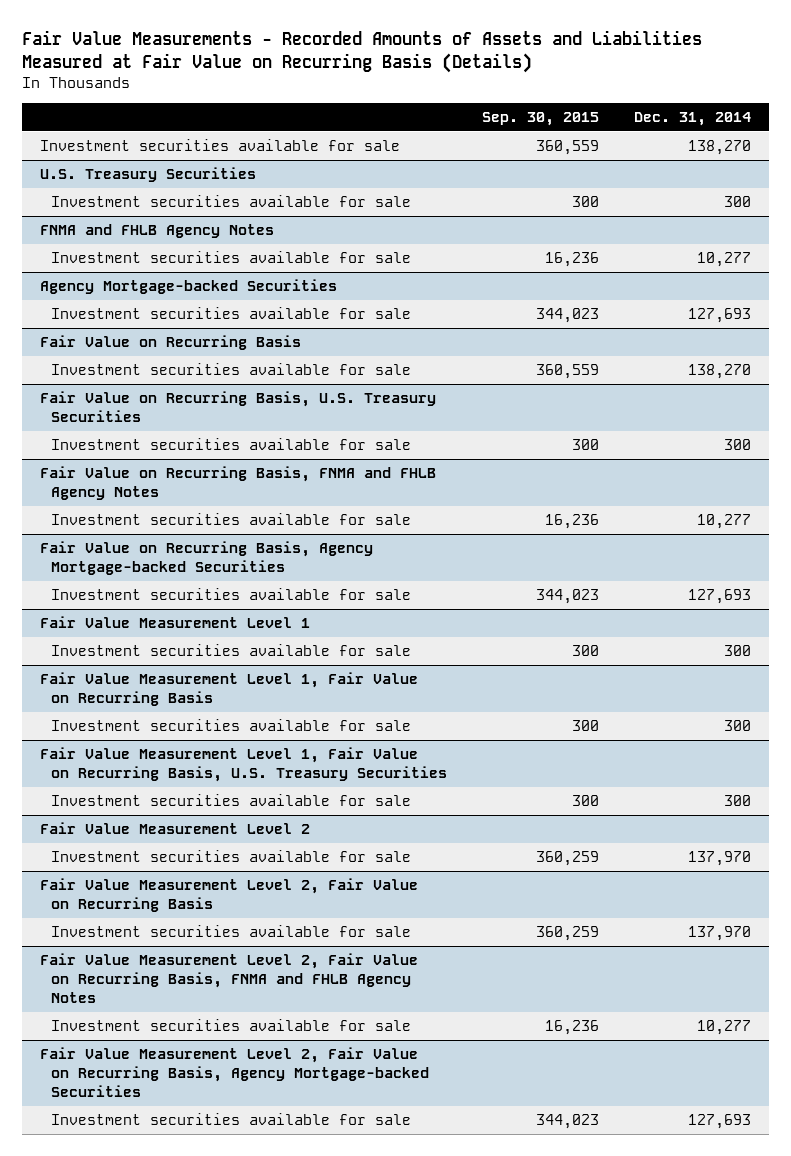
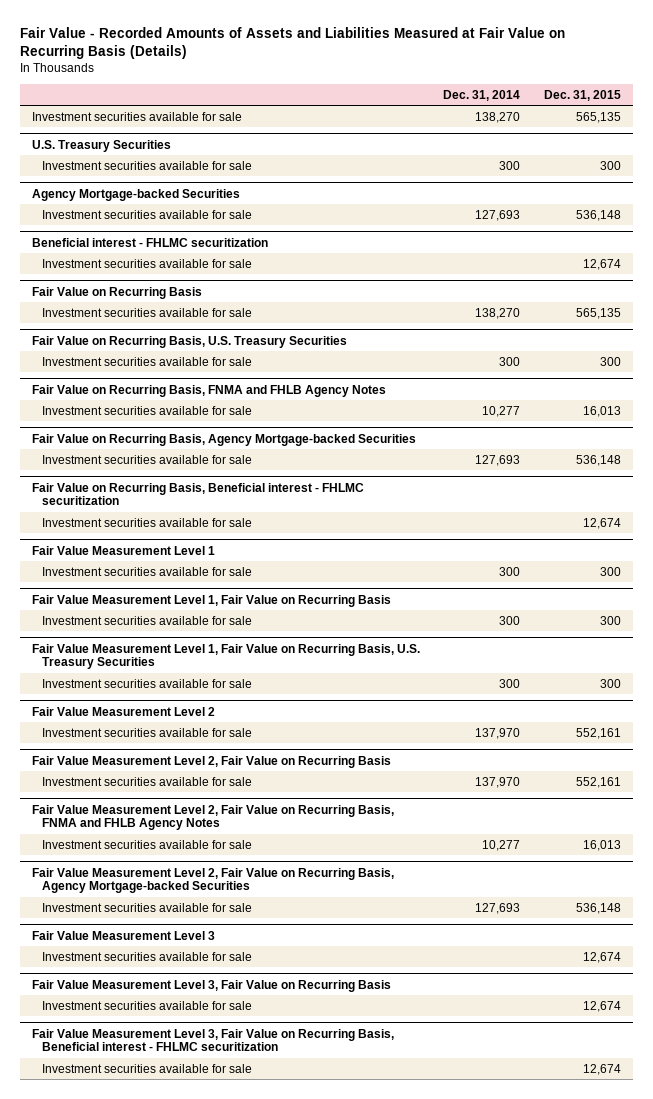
[22,30,703,74] Fair Value Measurements - Recorded Amounts of Assets and Liabilities Measured at Fair Value on Recurring Basis (Details) -> [19,27,565,60] Fair Value - Recorded Amounts of Assets and Liabilities Measured at Fair Value on Recurring Basis (Details)
[482,111,600,126] Sep. 30, 2015 -> none
none -> [544,89,622,101] Dec. 31, 2015
[40,224,275,239] FNMA and FHLB Agency Notes -> none
[50,251,411,264] Investment securities available for sale -> none
none -> [31,237,268,247] Beneficial interest - FHLMC securitization
none -> [41,258,252,268] Investment securities available for sale
none -> [31,482,364,506] Fair Value on Recurring Basis, Beneficial interest - FHLMC securitization
none -> [41,517,252,527] Investment securities available for sale
none -> [31,930,215,940] Fair Value Measurement Level 3
none -> [41,951,252,961] Investment securities available for sale
none -> [31,979,391,992] Fair Value Measurement Level 3, Fair Value on Recurring Basis
none -> [41,1000,252,1010] Investment securities available for sale
none -> [31,1028,394,1052] Fair Value Measurement Level 3, Fair Value on Recurring Basis, Beneficial interest - FHLMC securitization
none -> [41,1063,252,1073] Investment securities available for sale

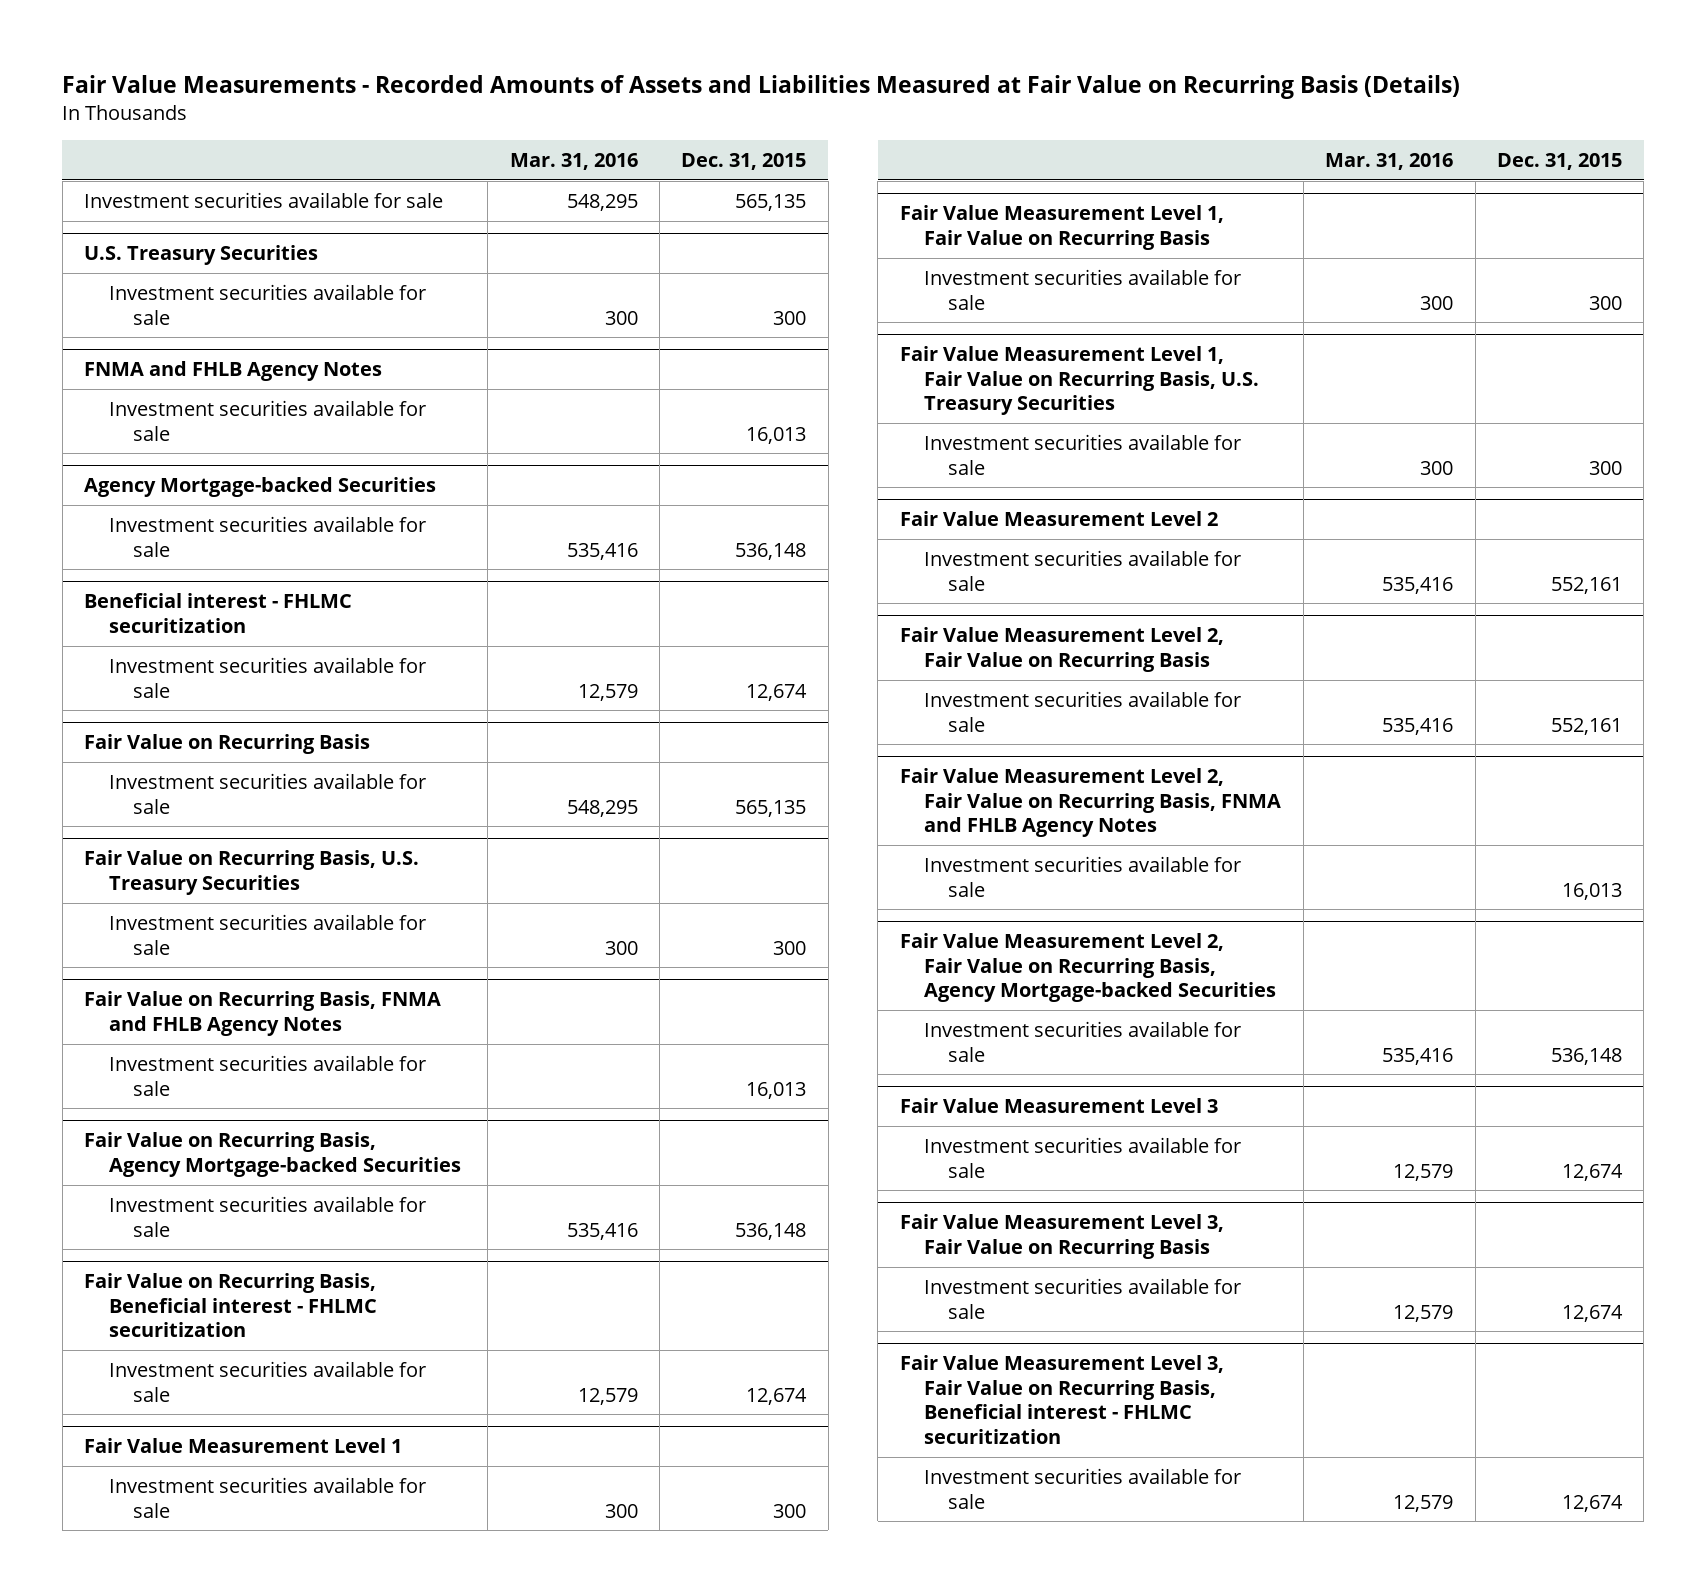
[19,27,565,60] Fair Value - Recorded Amounts of Assets and Liabilities Measured at Fair Value on Recurring Basis (Details) -> [62,75,1461,100] Fair Value Measurements - Recorded Amounts of Assets and Liabilities Measured at Fair Value on Recurring Basis (Details)
[443,89,521,101] Dec. 31, 2014 -> none
none -> [509,152,638,170] Mar. 31, 2016
none -> [84,361,383,382] FNMA and FHLB Agency Notes
none -> [108,399,426,441] Investment securities available for sale

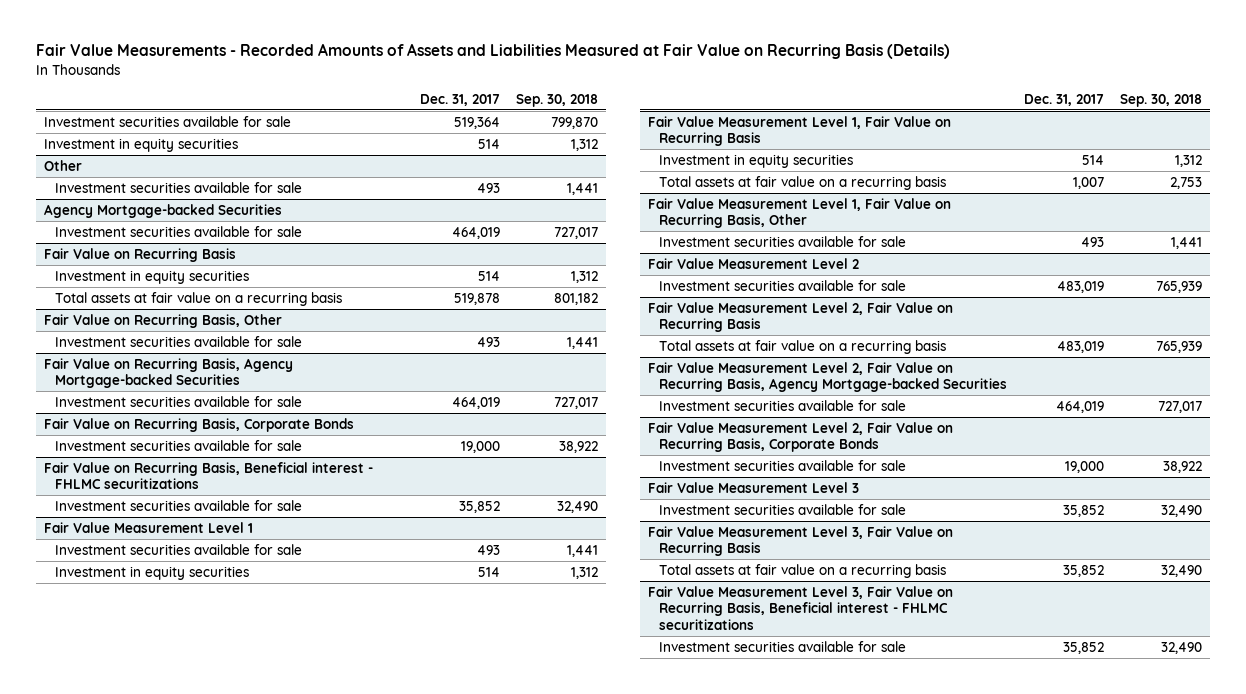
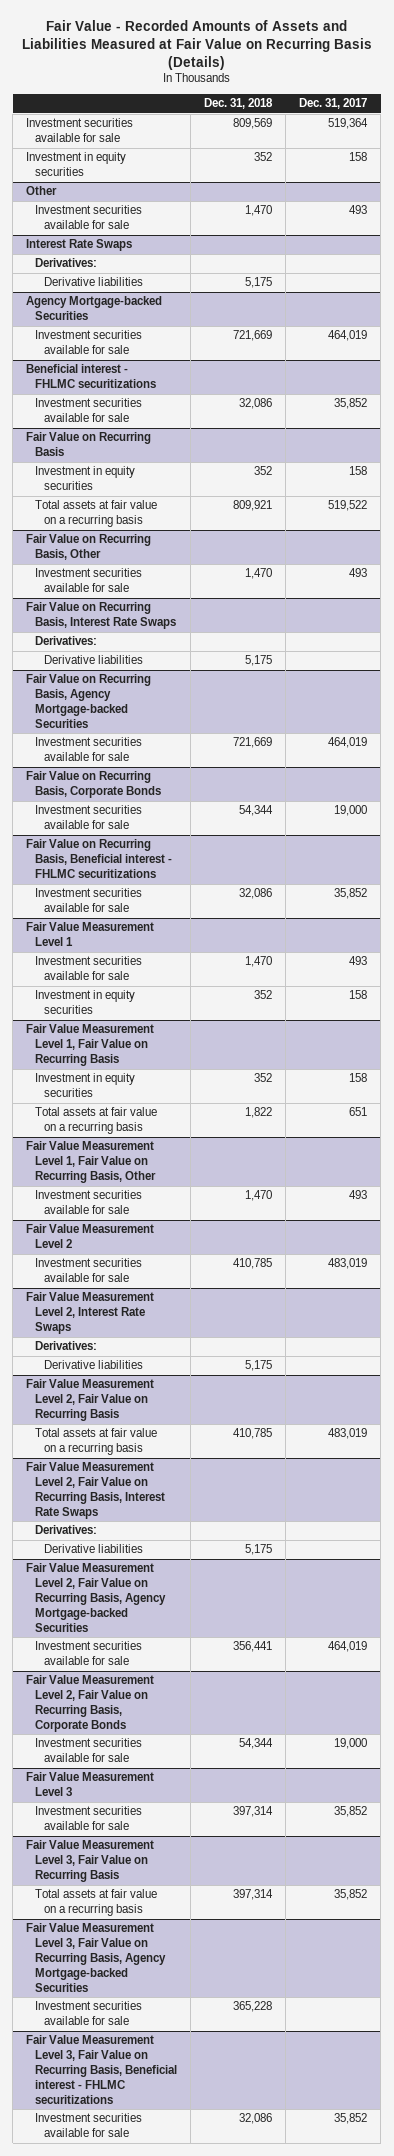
[35,43,950,60] Fair Value Measurements - Recorded Amounts of Assets and Liabilities Measured at Fair Value on Recurring Basis (Details) -> [21,19,372,70] Fair Value - Recorded Amounts of Assets and Liabilities Measured at Fair Value on Recurring Basis (Details)
[515,93,598,107] Sep. 30, 2018 -> none
none -> [204,98,274,110] Dec. 31, 2018
[477,138,500,149] 514 -> [349,152,368,162] 158
none -> [26,239,133,252] Interest Rate Swaps
none -> [35,258,98,268] Derivatives:
none -> [44,277,144,287] Derivative liabilities
none -> [26,364,157,389] Beneficial interest - FHLMC securitizations
none -> [35,398,143,423] Investment securities available for sale
[477,270,500,281] 514 -> [349,466,368,476] 158
[453,292,500,305] 519,878 -> [328,500,368,512] 519,522
none -> [26,602,177,630] Fair Value on Recurring Basis, Interest Rate Swaps
none -> [35,636,98,646] Derivatives:
none -> [44,655,144,665] Derivative liabilities
[477,566,500,577] 514 -> [349,990,368,1000] 158
[1081,154,1104,165] 514 -> [349,1073,368,1083] 158
[1072,176,1104,189] 1,007 -> [349,1107,368,1117] 651
none -> [26,1292,155,1335] Fair Value Measurement Level 2, Interest Rate Swaps
none -> [35,1341,98,1351] Derivatives:
none -> [44,1360,144,1370] Derivative liabilities
none -> [26,1462,166,1520] Fair Value Measurement Level 2, Fair Value on Recurring Basis, Interest Rate Swaps
none -> [35,1525,98,1535] Derivatives:
none -> [44,1544,144,1554] Derivative liabilities
none -> [26,1923,167,1992] Fair Value Measurement Level 3, Fair Value on Recurring Basis, Agency Mortgage-backed Securities
none -> [35,2001,143,2026] Investment securities available for sale

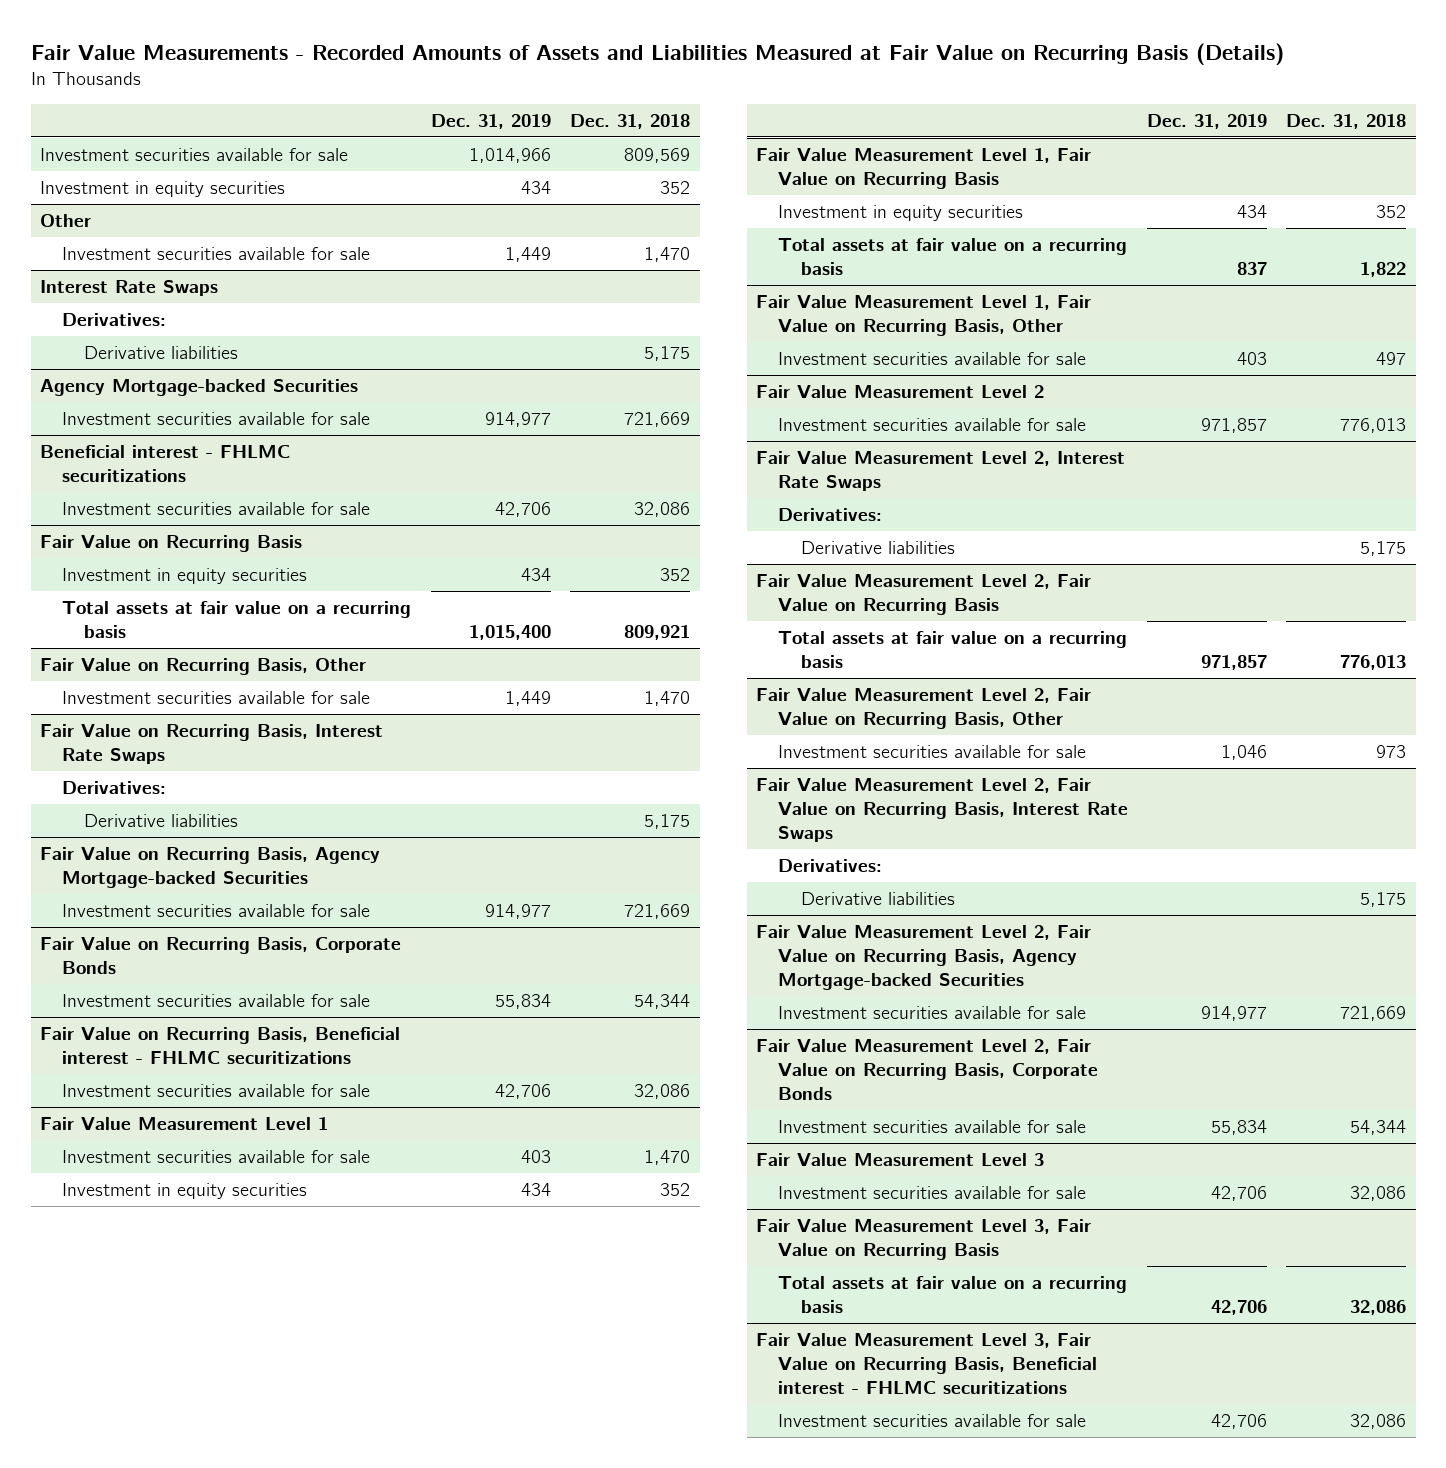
[21,19,372,70] Fair Value - Recorded Amounts of Assets and Liabilities Measured at Fair Value on Recurring Basis (Details) -> [30,42,1284,65] Fair Value Measurements - Recorded Amounts of Assets and Liabilities Measured at Fair Value on Recurring Basis (Details)
[299,98,368,110] Dec. 31, 2017 -> none
none -> [431,113,552,129] Dec. 31, 2019
[245,1190,273,1202] 1,470 -> [1376,351,1407,365] 497
[233,1258,273,1270] 410,785 -> [1340,417,1407,433] 776,013
[233,1428,273,1440] 410,785 -> [1340,654,1407,670] 776,013
none -> [756,687,1092,729] Fair Value Measurement Level 2, Fair Value on Recurring Basis, Other
none -> [778,744,1087,758] Investment securities available for sale
[233,1641,273,1653] 356,441 -> [1340,1005,1407,1021] 721,669
[233,1806,274,1818] 397,314 -> [1350,1185,1407,1201] 32,086
[26,1923,167,1992] Fair Value Measurement Level 3, Fair Value on Recurring Basis, Agency Mortgage-backed Securities -> none
[35,2001,143,2026] Investment securities available for sale -> none
[233,1889,274,1901] 397,314 -> [1350,1299,1407,1315] 32,086

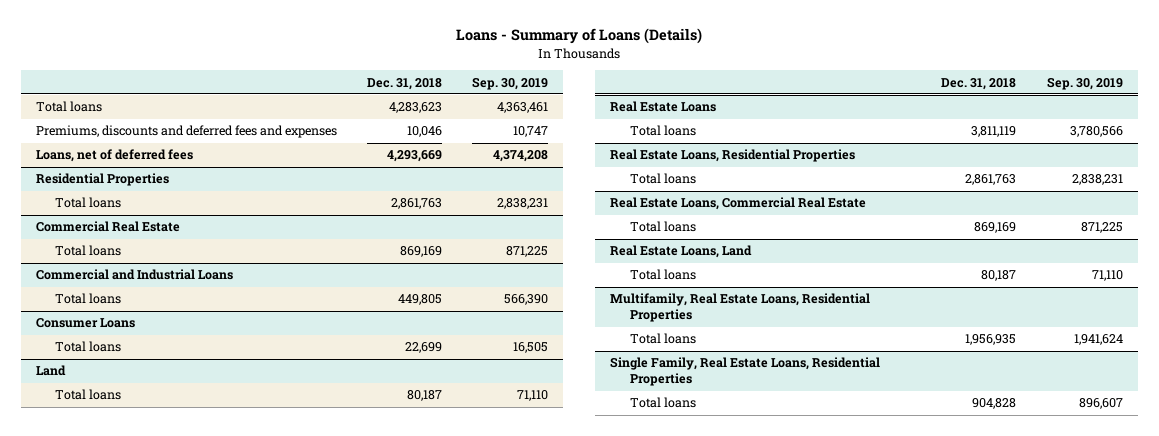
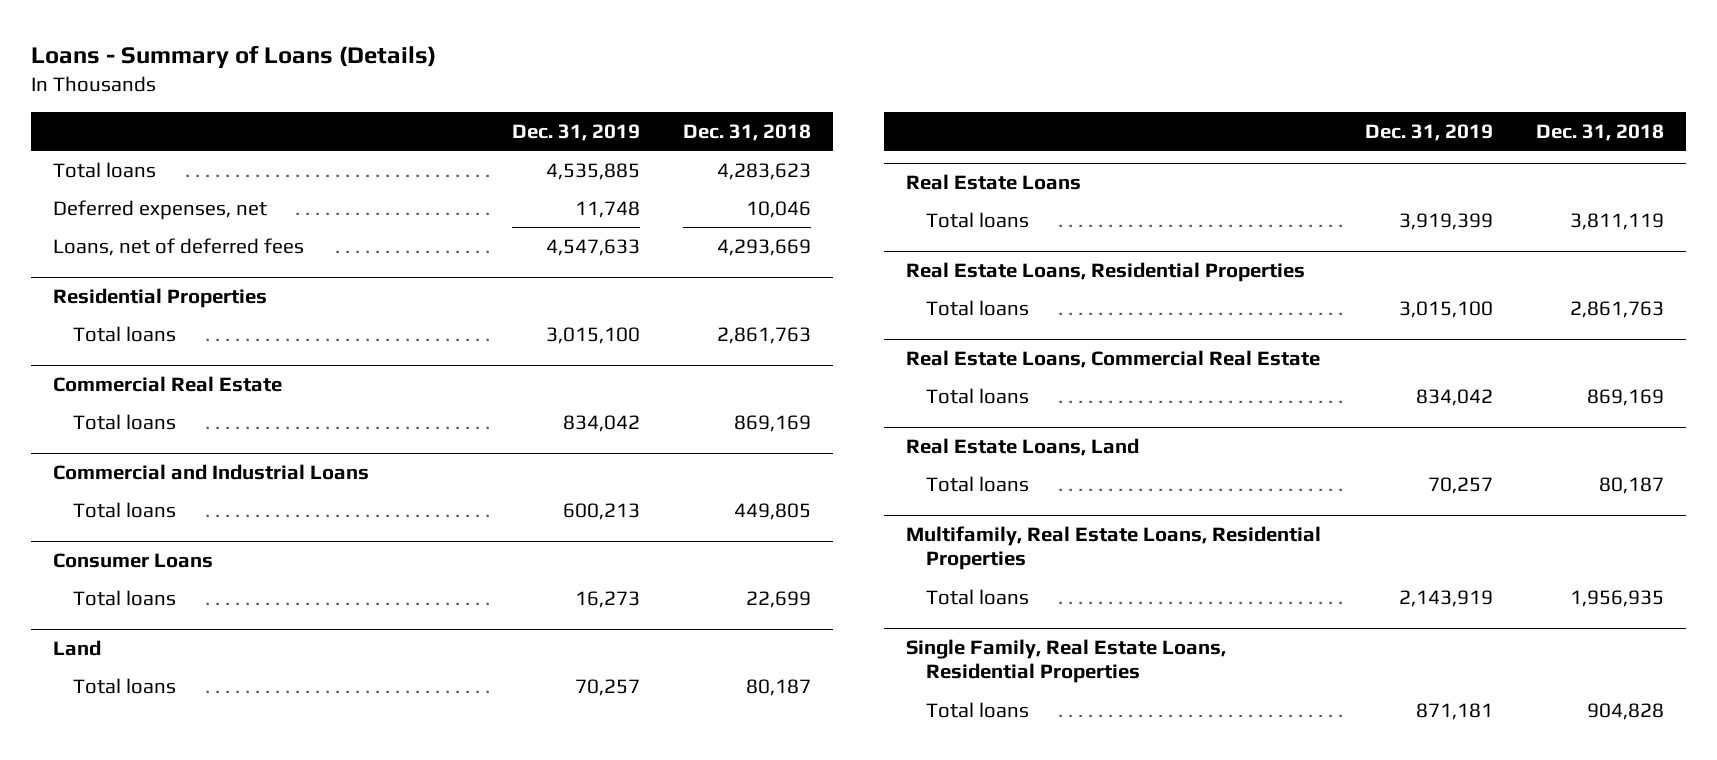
[472,76,549,90] Sep. 30, 2019 -> none
none -> [511,123,640,141] Dec. 31, 2019
[35,125,337,139] Premiums, discounts and deferred fees and expenses -> [53,199,268,220] Deferred expenses, net

